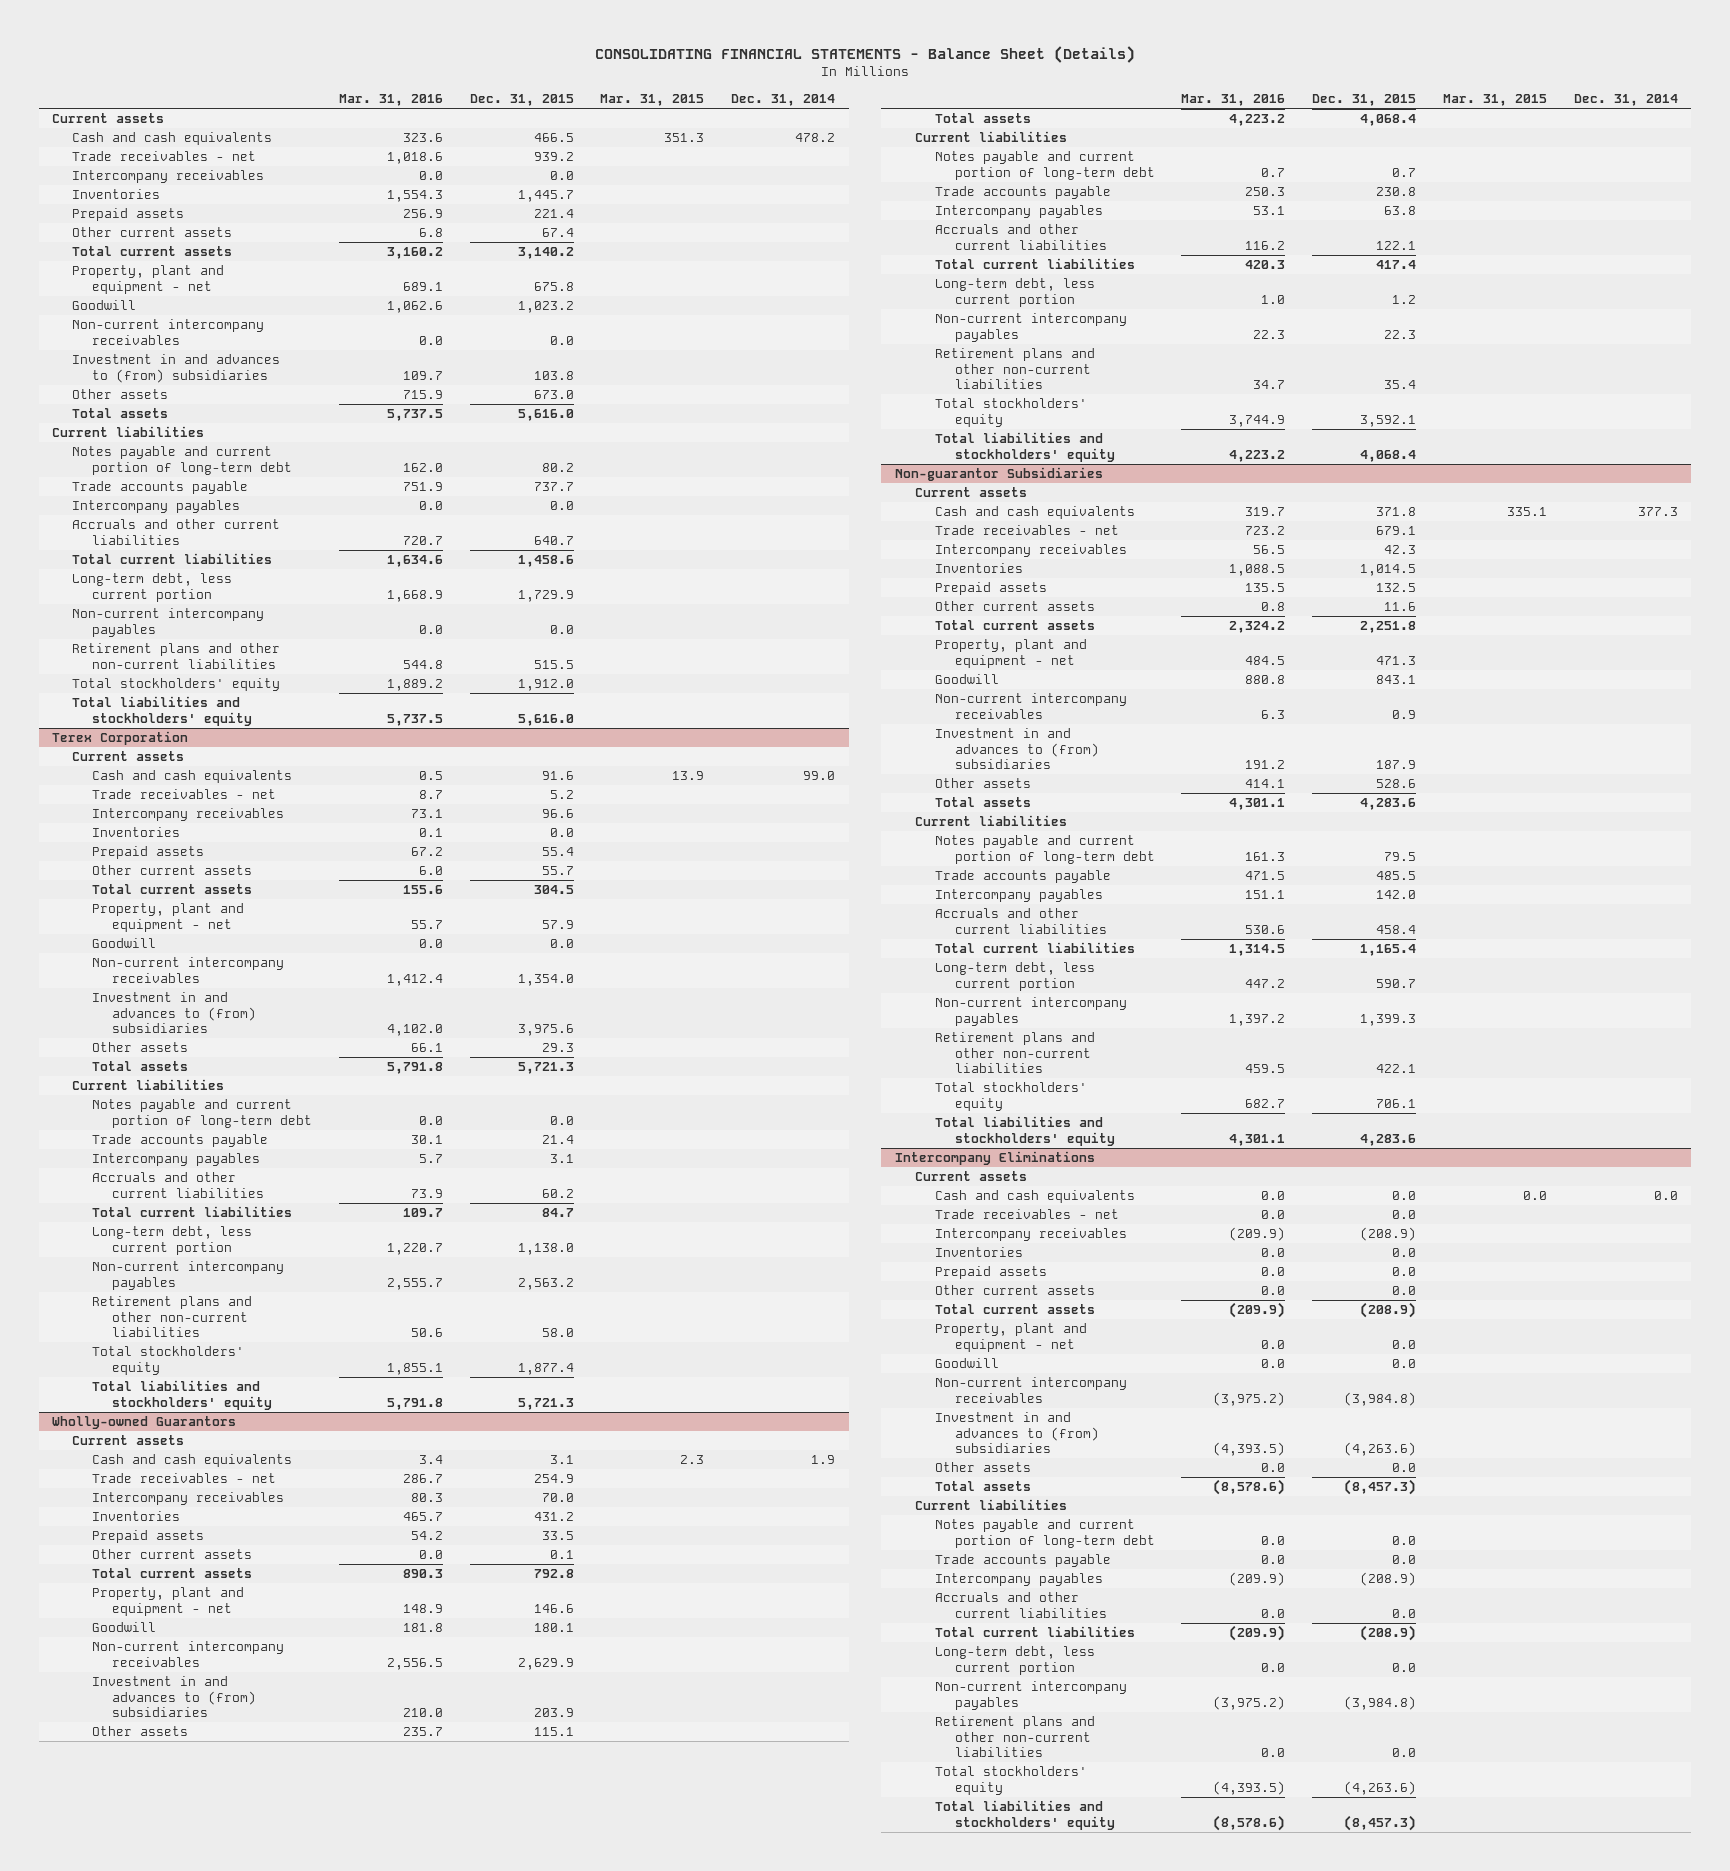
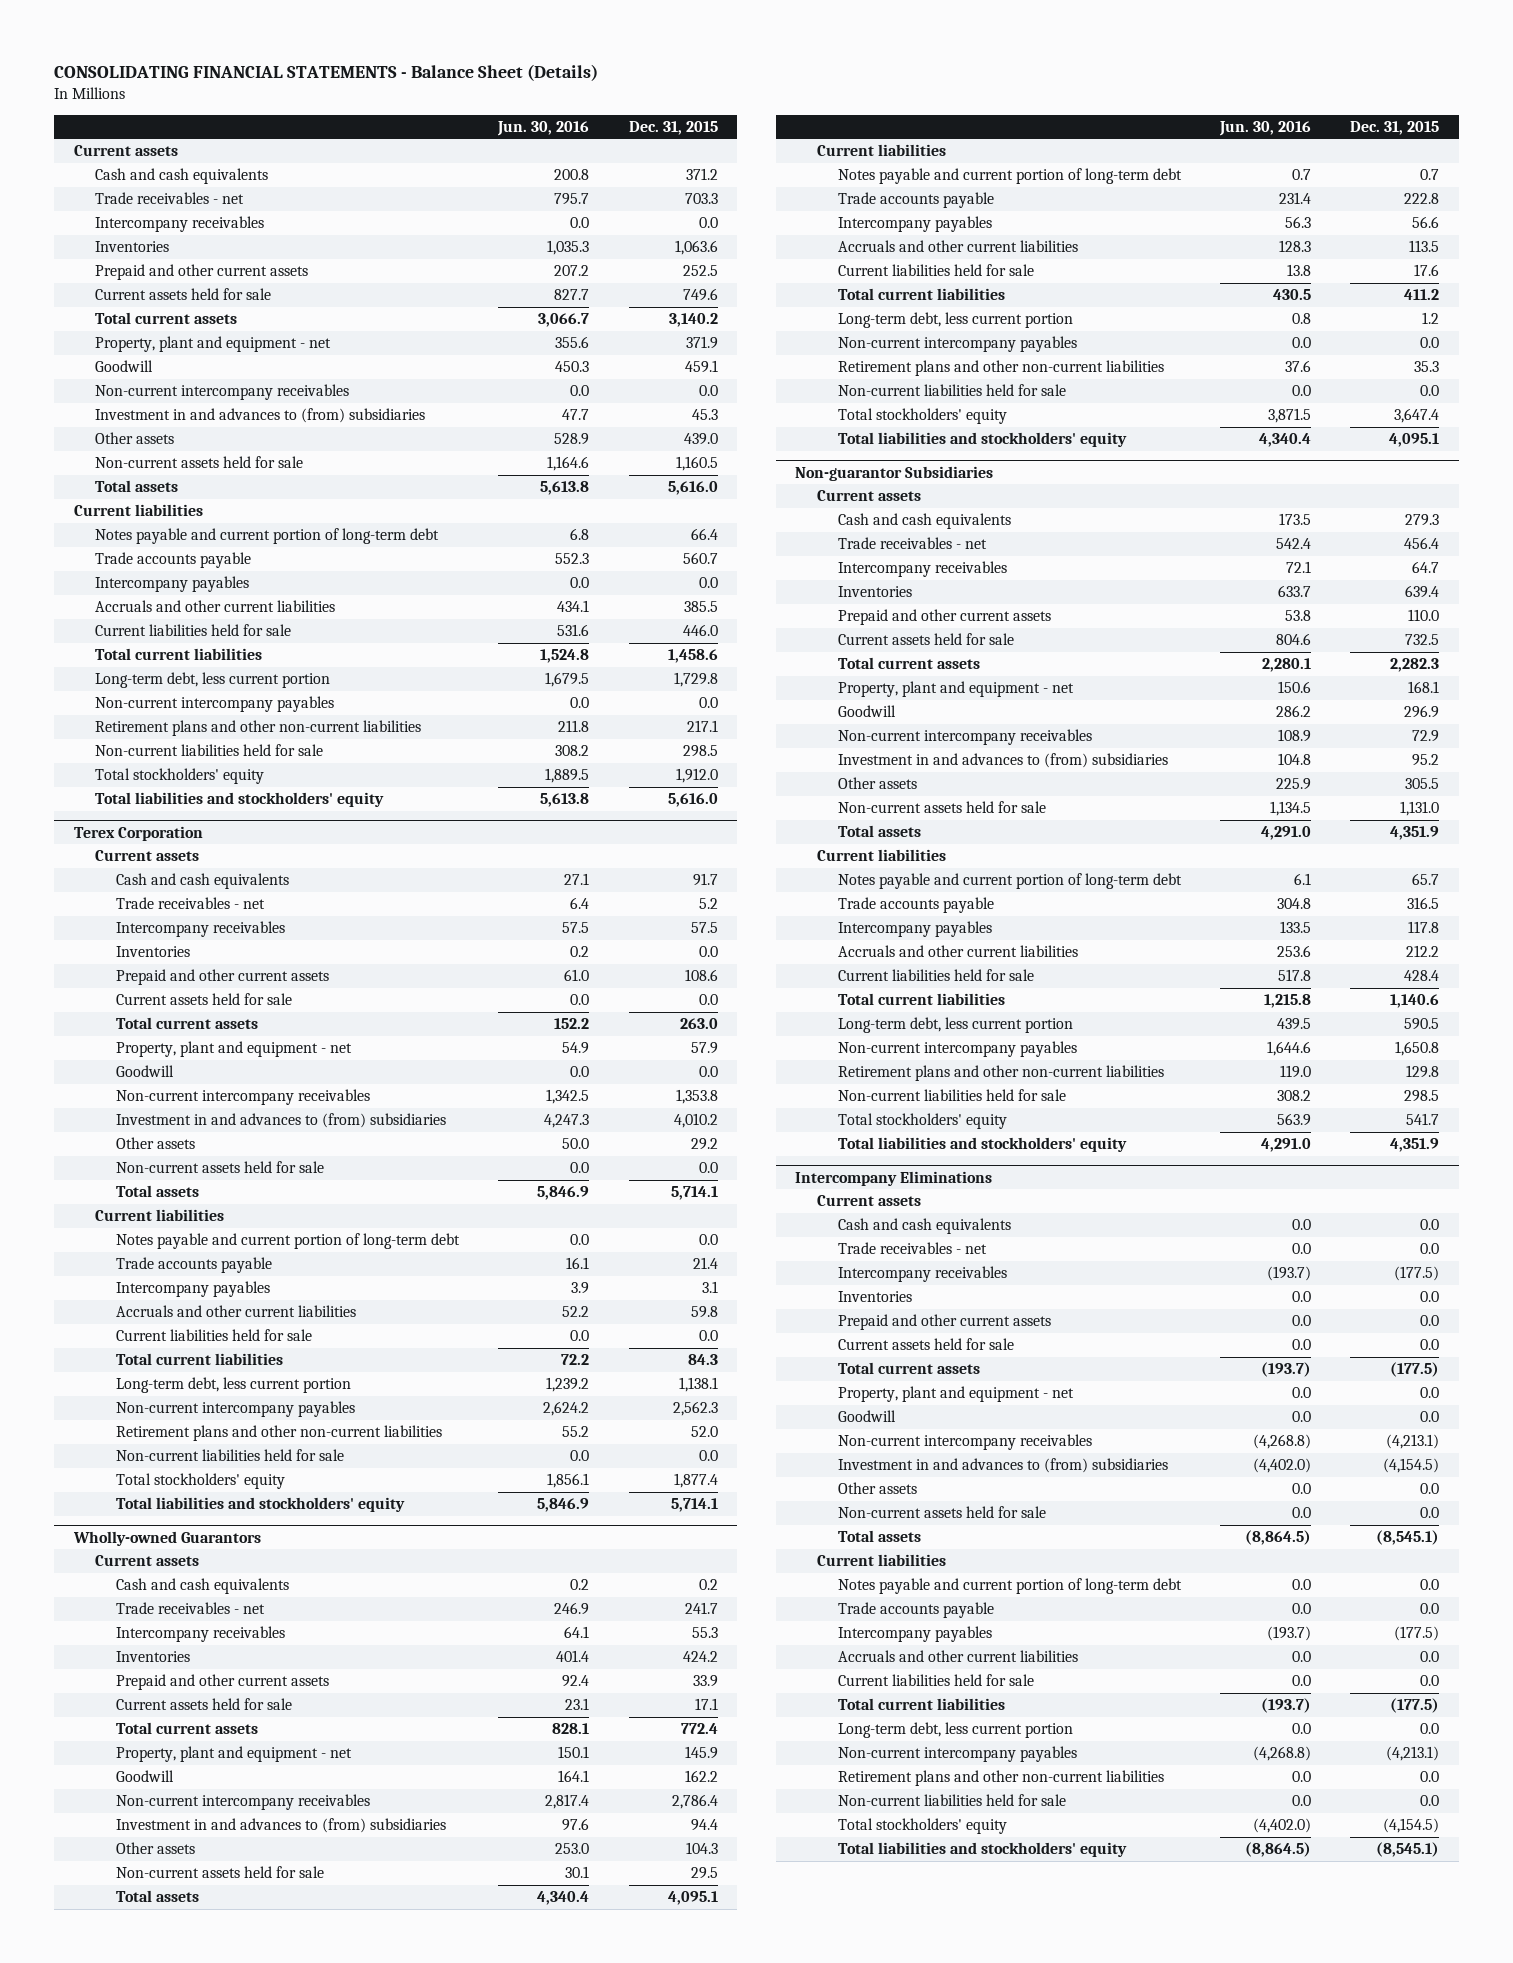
[338,94,443,107] Mar. 31, 2016 -> none
[600,94,705,107] Mar. 31, 2015 -> none
[731,94,836,107] Dec. 31, 2014 -> none
none -> [497,120,590,136] Jun. 30, 2016
[533,133,574,143] 466.5 -> [685,168,718,181] 371.2
[533,152,574,162] 939.2 -> [684,193,718,205] 703.3
[71,227,232,238] Other current assets -> none
[517,190,574,203] 1,445.7 -> [674,240,718,256] 1,063.6
[71,208,184,222] Prepaid assets -> [94,264,308,281] Prepaid and other current assets
[533,209,574,219] 221.4 -> [682,265,718,277] 252.5
none -> [94,288,271,301] Current assets held for sale
[533,281,574,291] 675.8 -> [685,336,718,350] 371.9
[517,301,574,314] 1,023.2 -> [684,360,718,374] 459.1
[533,370,574,380] 103.8 -> [691,409,718,421] 45.3
[533,390,574,400] 673.0 -> [683,433,718,446] 439.0
none -> [94,456,303,469] Non-current assets held for sale
[541,462,574,472] 80.2 -> [690,528,718,541] 66.4
[533,482,574,492] 737.7 -> [682,552,718,565] 560.7
[533,535,574,545] 640.7 -> [683,601,718,613] 385.5
none -> [94,624,291,637] Current liabilities held for sale
[517,589,574,602] 1,729.9 -> [673,672,718,688] 1,729.8
[533,659,574,669] 515.5 -> [686,720,718,733] 217.1
none -> [94,744,323,757] Non-current liabilities held for sale
[541,771,574,781] 91.6 -> [692,873,718,887] 91.7
[541,809,574,819] 96.6 -> [690,922,718,934] 57.5
[91,865,252,876] Other current assets -> none
[91,846,204,860] Prepaid assets -> [116,969,330,986] Prepaid and other current assets
[541,847,574,857] 55.4 -> [684,969,718,982] 108.6
none -> [116,993,293,1006] Current assets held for sale
[533,885,574,895] 304.5 -> [679,1018,718,1030] 263.0
[517,973,574,986] 1,354.0 -> [675,1089,718,1105] 1,353.8
[517,1024,574,1037] 3,975.6 -> [673,1113,718,1129] 4,010.2
[541,1043,574,1053] 29.3 -> [690,1138,718,1151] 29.2
none -> [116,1161,325,1174] Non-current assets held for sale
[517,1062,574,1075] 5,721.3 -> [670,1186,718,1201] 5,714.1
[541,1188,574,1198] 60.2 -> [690,1306,718,1319] 59.8
none -> [116,1329,313,1342] Current liabilities held for sale
[541,1208,574,1218] 84.7 -> [687,1354,718,1366] 84.3
[517,1242,574,1255] 1,138.0 -> [678,1377,718,1393] 1,138.1
[517,1277,574,1290] 2,563.2 -> [672,1401,718,1417] 2,562.3
[541,1328,574,1338] 58.0 -> [690,1426,718,1438] 52.0
none -> [116,1449,345,1462] Non-current liabilities held for sale
[517,1397,574,1410] 5,721.3 -> [670,1498,718,1513] 5,714.1
[91,1549,252,1560] Other current assets -> none
[549,1455,574,1465] 3.1 -> [698,1579,718,1591] 0.2
[533,1474,574,1484] 254.9 -> [684,1602,718,1615] 241.7
[541,1493,574,1503] 70.0 -> [691,1627,718,1639] 55.3
[533,1512,574,1522] 431.2 -> [682,1651,718,1663] 424.2
[91,1530,204,1544] Prepaid assets -> [116,1674,330,1691] Prepaid and other current assets
[541,1531,574,1541] 33.5 -> [692,1675,718,1688] 33.9
none -> [116,1698,293,1711] Current assets held for sale
[533,1569,574,1579] 792.8 -> [680,1723,718,1735] 772.4
[533,1603,574,1613] 146.6 -> [684,1746,718,1760] 145.9
[533,1623,574,1633] 180.1 -> [684,1770,718,1783] 162.2
[517,1657,574,1670] 2,629.9 -> [671,1794,718,1810] 2,786.4
[533,1708,574,1718] 203.9 -> [690,1819,718,1832] 94.4
[533,1727,574,1737] 115.1 -> [685,1842,718,1855] 104.3
none -> [116,1866,325,1879] Non-current assets held for sale
[1360,114,1417,127] 4,068.4 -> [667,1891,718,1906] 4,095.1
[1376,187,1417,197] 230.8 -> [1404,193,1440,205] 222.8
[1384,206,1417,216] 63.8 -> [1412,216,1440,229] 56.6
[1376,240,1417,250] 122.1 -> [1409,240,1440,253] 113.5
none -> [837,264,1034,277] Current liabilities held for sale
[1376,260,1417,270] 417.4 -> [1404,289,1440,301] 411.2
[1384,329,1417,339] 22.3 -> [1420,337,1440,349] 0.0
[1384,380,1417,390] 35.4 -> [1414,361,1440,373] 35.3
none -> [837,384,1066,397] Non-current liabilities held for sale
[1360,414,1417,427] 3,592.1 -> [1394,408,1440,424] 3,647.4
[1360,449,1417,462] 4,068.4 -> [1389,433,1440,448] 4,095.1
[934,601,1095,612] Other current assets -> none
[1376,507,1417,517] 371.8 -> [1405,514,1440,527] 279.3
[1376,526,1417,536] 679.1 -> [1404,537,1440,550] 456.4
[1384,545,1417,555] 42.3 -> [1412,561,1440,574] 64.7
[1360,564,1417,577] 1,014.5 -> [1405,585,1440,599] 639.4
[934,582,1047,596] Prepaid assets -> [837,609,1051,626] Prepaid and other current assets
[1376,583,1417,593] 132.5 -> [1408,609,1440,622] 110.0
none -> [837,633,1014,646] Current assets held for sale
[1360,621,1417,634] 2,251.8 -> [1390,658,1440,673] 2,282.3
[1376,655,1417,665] 471.3 -> [1408,681,1440,694] 168.1
[1376,675,1417,685] 843.1 -> [1404,705,1440,719] 296.9
[1392,709,1417,719] 0.9 -> [1412,730,1440,743] 72.9
[1376,760,1417,770] 187.9 -> [1412,754,1440,767] 95.2
[1376,779,1417,789] 528.6 -> [1405,778,1440,790] 305.5
none -> [837,801,1046,814] Non-current assets held for sale
[1360,798,1417,811] 4,283.6 -> [1390,826,1440,841] 4,351.9
[1384,851,1417,861] 79.5 -> [1412,873,1440,886] 65.7
[1376,871,1417,881] 485.5 -> [1407,897,1440,910] 316.5
[1376,890,1417,900] 142.0 -> [1408,921,1440,934] 117.8
[1376,924,1417,934] 458.4 -> [1406,945,1440,958] 212.2
none -> [837,969,1034,982] Current liabilities held for sale
[1360,944,1417,957] 1,165.4 -> [1390,994,1440,1009] 1,140.6
[1376,978,1417,988] 590.7 -> [1404,1018,1440,1031] 590.5
[1360,1013,1417,1026] 1,399.3 -> [1395,1041,1440,1057] 1,650.8
[1376,1064,1417,1074] 422.1 -> [1406,1065,1440,1079] 129.8
none -> [837,1089,1066,1102] Non-current liabilities held for sale
[1376,1098,1417,1108] 706.1 -> [1406,1113,1440,1126] 541.7
[1360,1133,1417,1146] 4,283.6 -> [1390,1138,1440,1153] 4,351.9
[1360,1227,1417,1242] (208.9) -> [1394,1266,1440,1282] (177.5)
[934,1285,1095,1296] Other current assets -> none
[934,1266,1047,1280] Prepaid assets -> [837,1314,1051,1331] Prepaid and other current assets
none -> [837,1338,1014,1351] Current assets held for sale
[1360,1302,1417,1319] (208.9) -> [1390,1362,1440,1378] (177.5)
[1344,1391,1417,1406] (3,984.8) -> [1386,1434,1440,1450] (4,213.1)
[1344,1442,1417,1457] (4,263.6) -> [1383,1458,1440,1474] (4,154.5)
none -> [837,1506,1046,1519] Non-current assets held for sale
[1344,1479,1417,1496] (8,457.3) -> [1376,1530,1440,1546] (8,545.1)
[1360,1572,1417,1587] (208.9) -> [1394,1626,1440,1642] (177.5)
none -> [837,1674,1034,1687] Current liabilities held for sale
[1360,1625,1417,1642] (208.9) -> [1390,1698,1440,1714] (177.5)
[1344,1695,1417,1710] (3,984.8) -> [1386,1746,1440,1762] (4,213.1)
none -> [837,1794,1066,1807] Non-current liabilities held for sale
[1344,1780,1417,1795] (4,263.6) -> [1383,1818,1440,1834] (4,154.5)
[1344,1814,1417,1831] (8,457.3) -> [1376,1842,1440,1858] (8,545.1)

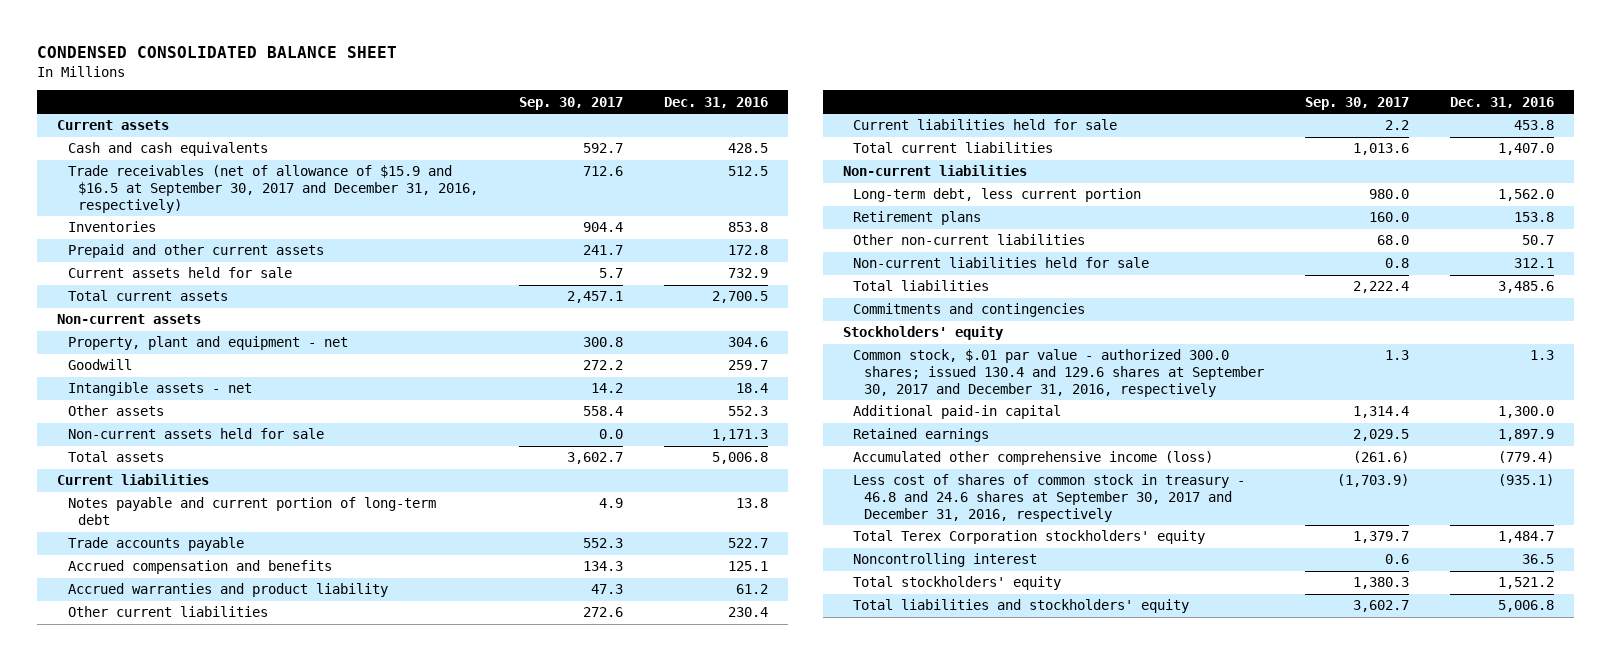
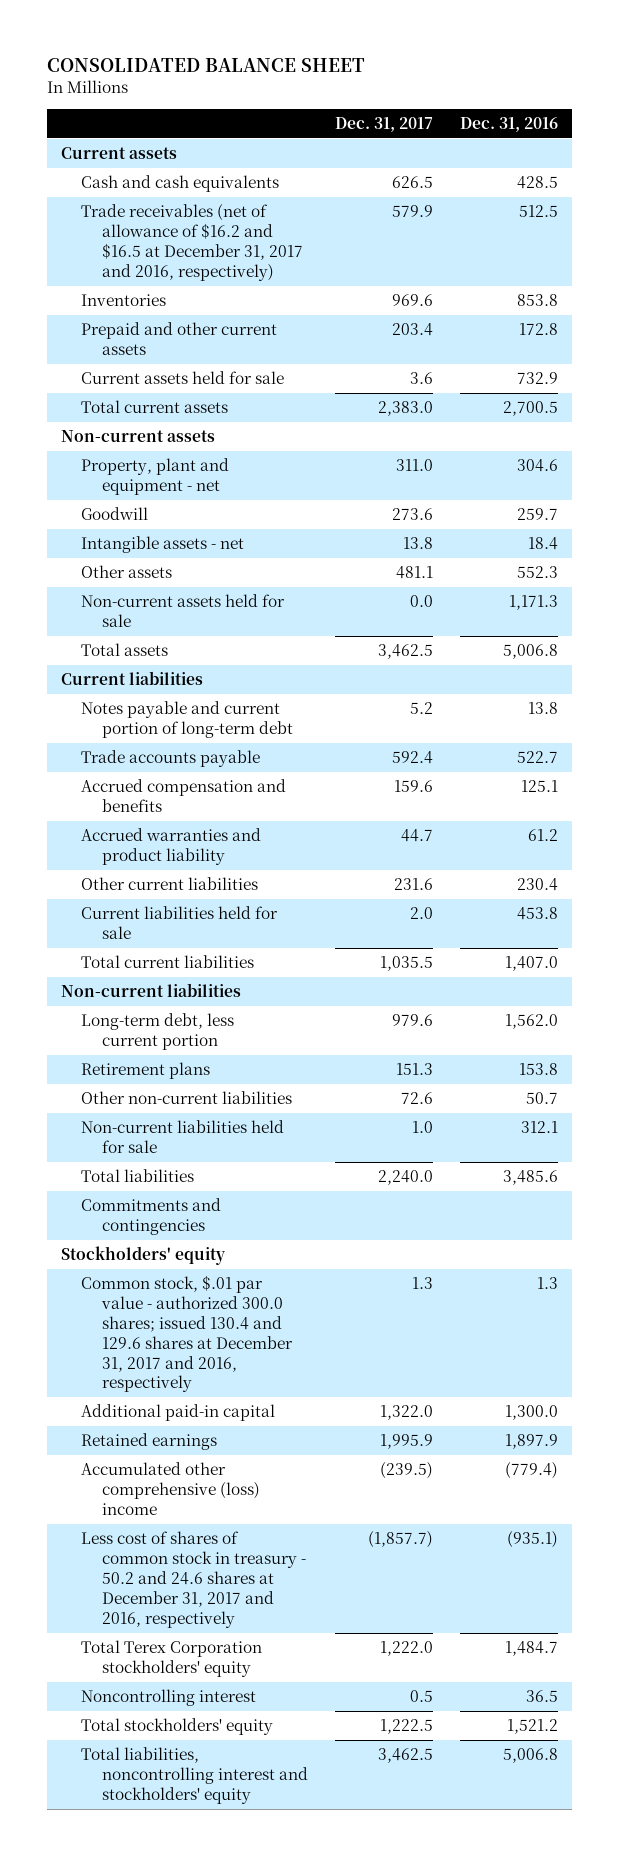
[37,46,398,59] CONDENSED CONSOLIDATED BALANCE SHEET -> [47,57,366,72] CONSOLIDATED BALANCE SHEET
[519,96,624,110] Sep. 30, 2017 -> none
none -> [335,117,434,133] Dec. 31, 2017
[67,165,479,214] Trade receivables (net of allowance of $15.9 and $16.5 at September 30, 2017 and December 31, 2016, respectively) -> [81,204,303,281] Trade receivables (net of allowance of $16.2 and $16.5 at December 31, 2017 and 2016, respectively)
[853,349,1264,398] Common stock, $.01 par value - authorized 300.0 shares; issued 130.4 and 129.6 shares at September 30, 2017 and December 31, 2016, respectively -> [81,1275,293,1393] Common stock, $.01 par value - authorized 300.0 shares; issued 130.4 and 129.6 shares at December 31, 2017 and 2016, respectively
[853,451,1214,466] Accumulated other comprehensive income (loss) -> [81,1462,260,1516] Accumulated other comprehensive (loss) income
[853,474,1246,523] Less cost of shares of common stock in treasury - 46.8 and 24.6 shares at September 30, 2017 and December 31, 2016, respectively -> [81,1531,306,1628] Less cost of shares of common stock in treasury - 50.2 and 24.6 shares at December 31, 2017 and 2016, respectively
[853,599,1190,614] Total liabilities and stockholders' equity -> [81,1747,308,1805] Total liabilities, noncontrolling interest and stockholders' equity

